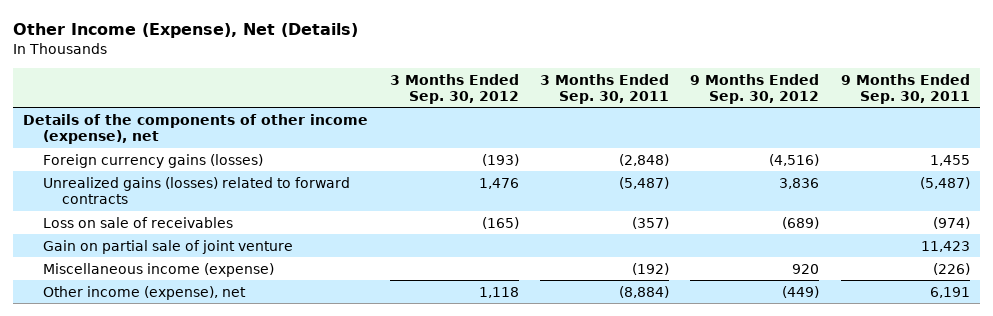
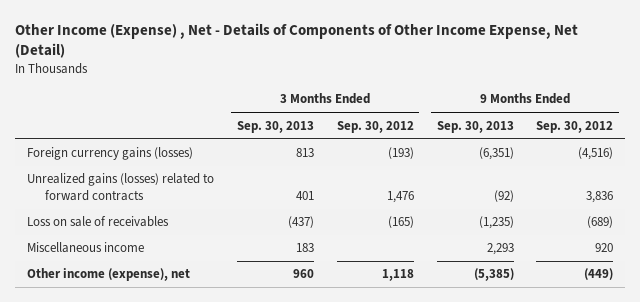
[12,22,358,38] Other Income (Expense), Net (Details) -> [15,23,579,59] Other Income (Expense) , Net - Details of Components of Other Income Expense, Net (Detail)
[540,73,670,104] 3 Months Ended Sep. 30, 2011 -> none
[840,73,970,104] 9 Months Ended Sep. 30, 2011 -> none
none -> [236,120,314,133] Sep. 30, 2013
none -> [436,120,514,133] Sep. 30, 2013
[23,113,369,145] Details of the components of other income (expense), net -> none
[42,239,293,254] Gain on partial sale of joint venture -> none
[42,262,274,277] Miscellaneous income (expense) -> [26,242,144,254] Miscellaneous income

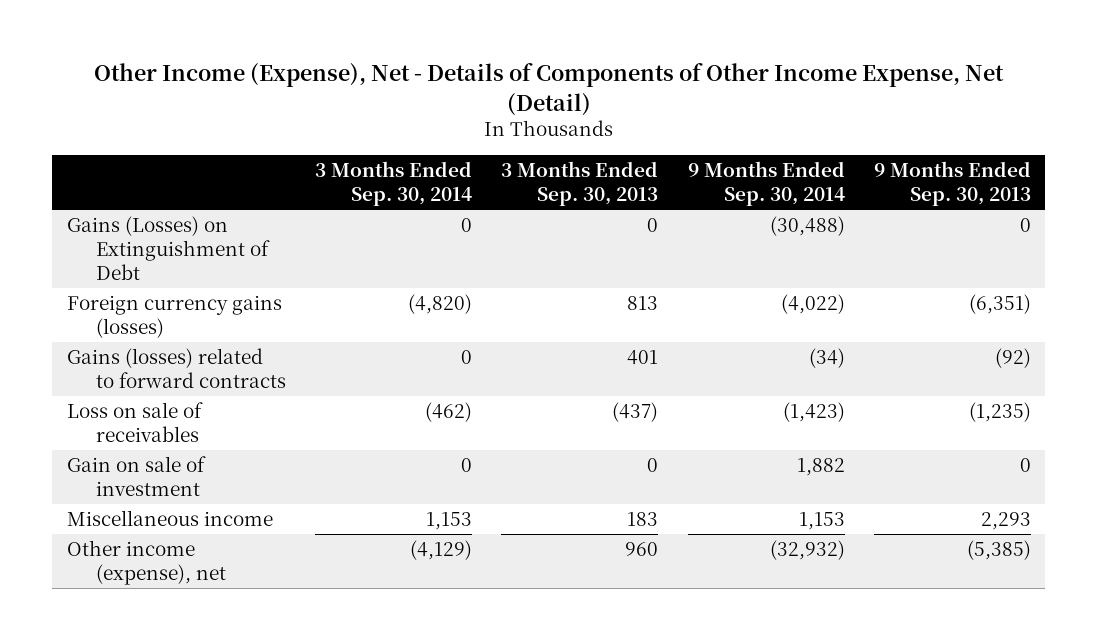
[15,23,579,59] Other Income (Expense) , Net - Details of Components of Other Income Expense, Net (Detail) -> [93,63,1004,116] Other Income (Expense), Net - Details of Components of Other Income Expense, Net (Detail)
[336,120,414,133] Sep. 30, 2012 -> none
[536,120,614,133] Sep. 30, 2012 -> none
none -> [315,160,473,206] 3 Months Ended Sep. 30, 2014
none -> [687,160,845,206] 9 Months Ended Sep. 30, 2014
none -> [66,216,271,280] Gains (Losses) on Extinguishment of Debt
[26,173,214,202] Unrealized gains (losses) related to forward contracts -> [66,348,287,389] Gains (losses) related to forward contracts
none -> [66,456,206,497] Gain on sale of investment

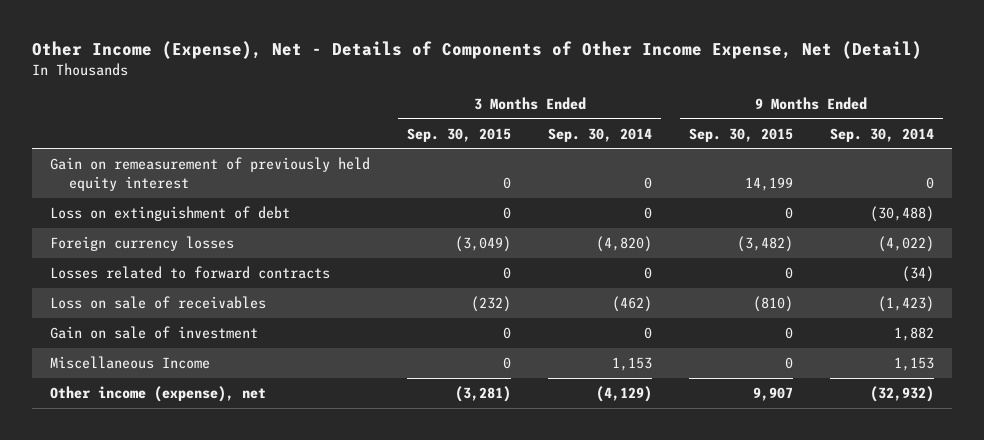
[501,160,659,206] 3 Months Ended Sep. 30, 2013 -> none
[873,160,1031,206] 9 Months Ended Sep. 30, 2013 -> none
none -> [407,127,512,142] Sep. 30, 2015
none -> [688,127,793,142] Sep. 30, 2015
none -> [50,156,371,191] Gain on remeasurement of previously held equity interest
[66,216,271,280] Gains (Losses) on Extinguishment of Debt -> [50,205,291,221] Loss on extinguishment of debt
[66,295,282,339] Foreign currency gains (losses) -> [50,235,235,251] Foreign currency losses
[66,348,287,389] Gains (losses) related to forward contracts -> [50,265,331,279] Losses related to forward contracts
[66,510,273,527] Miscellaneous income -> [50,355,211,369] Miscellaneous Income

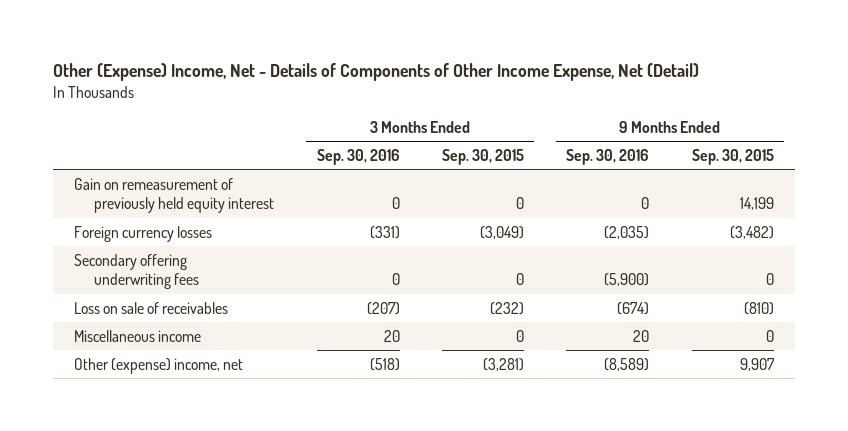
[32,40,923,59] Other Income (Expense), Net - Details of Components of Other Income Expense, Net (Detail) -> [53,63,700,82] Other (Expense) Income, Net - Details of Components of Other Income Expense, Net (Detail)
[548,127,653,142] Sep. 30, 2014 -> none
[829,127,934,142] Sep. 30, 2014 -> none
none -> [316,148,400,165] Sep. 30, 2016
none -> [566,148,650,165] Sep. 30, 2016
[50,205,291,221] Loss on extinguishment of debt -> none
[50,265,331,279] Losses related to forward contracts -> none
none -> [74,253,200,290] Secondary offering underwriting fees
[50,325,259,339] Gain on sale of investment -> none
[50,355,211,369] Miscellaneous Income -> [74,329,202,342] Miscellaneous income
[50,385,267,402] Other income (expense), net -> [74,357,244,374] Other (expense) income, net

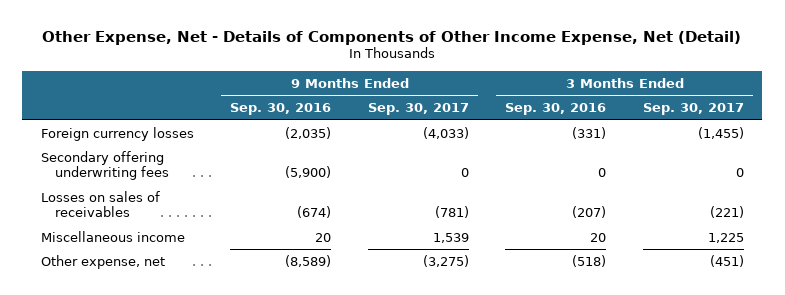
[53,63,700,82] Other (Expense) Income, Net - Details of Components of Other Income Expense, Net (Detail) -> [42,30,742,45] Other Expense, Net - Details of Components of Other Income Expense, Net (Detail)
[441,148,524,165] Sep. 30, 2015 -> none
[691,148,774,165] Sep. 30, 2015 -> none
none -> [367,103,469,116] Sep. 30, 2017
none -> [642,103,744,116] Sep. 30, 2017
[74,177,275,214] Gain on remeasurement of previously held equity interest -> none
[74,301,229,314] Loss on sale of receivables -> [40,190,160,218] Losses on sales of receivables
[74,357,244,374] Other (expense) income, net -> [40,254,165,269] Other expense, net

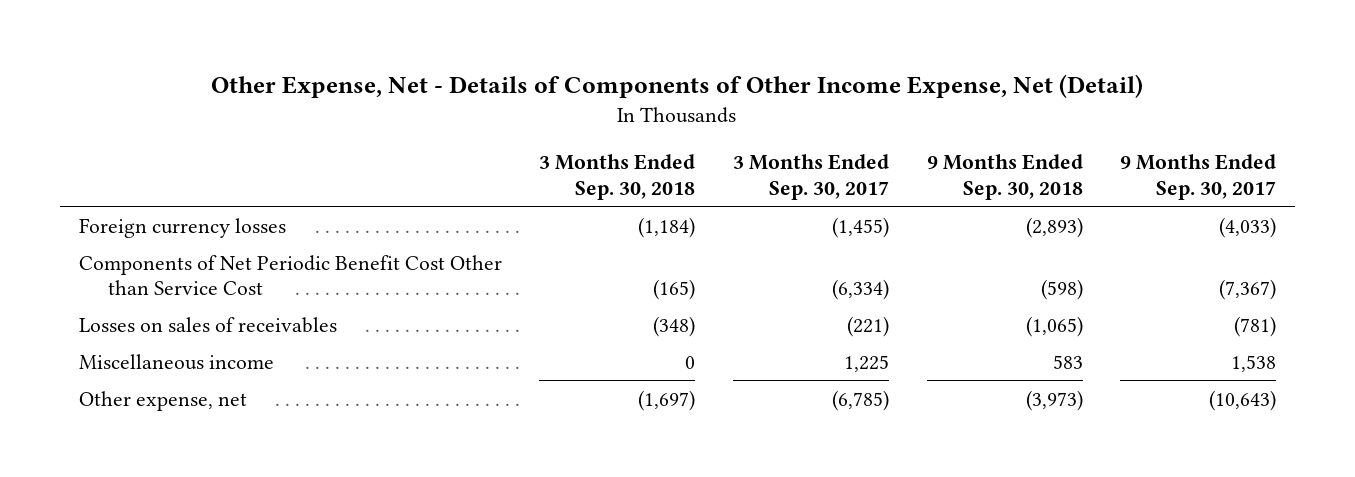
[230,103,332,116] Sep. 30, 2016 -> none
[505,103,607,116] Sep. 30, 2016 -> none
none -> [539,154,696,200] 3 Months Ended Sep. 30, 2018
none -> [926,154,1083,200] 9 Months Ended Sep. 30, 2018
[40,150,170,181] Secondary offering underwriting fees -> none
none -> [78,254,502,295] Components of Net Periodic Benefit Cost Other than Service Cost
[432,232,469,243] 1,539 -> [1231,354,1277,372] 1,538
[422,254,469,267] (3,275) -> [1209,389,1277,411] (10,643)
[709,254,744,267] (451) -> [831,389,889,411] (6,785)

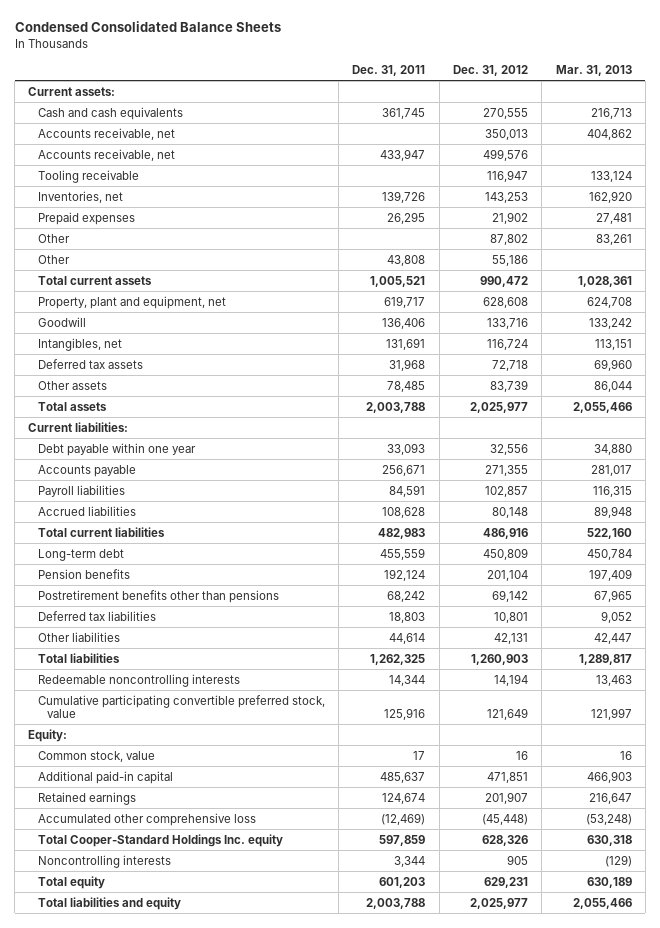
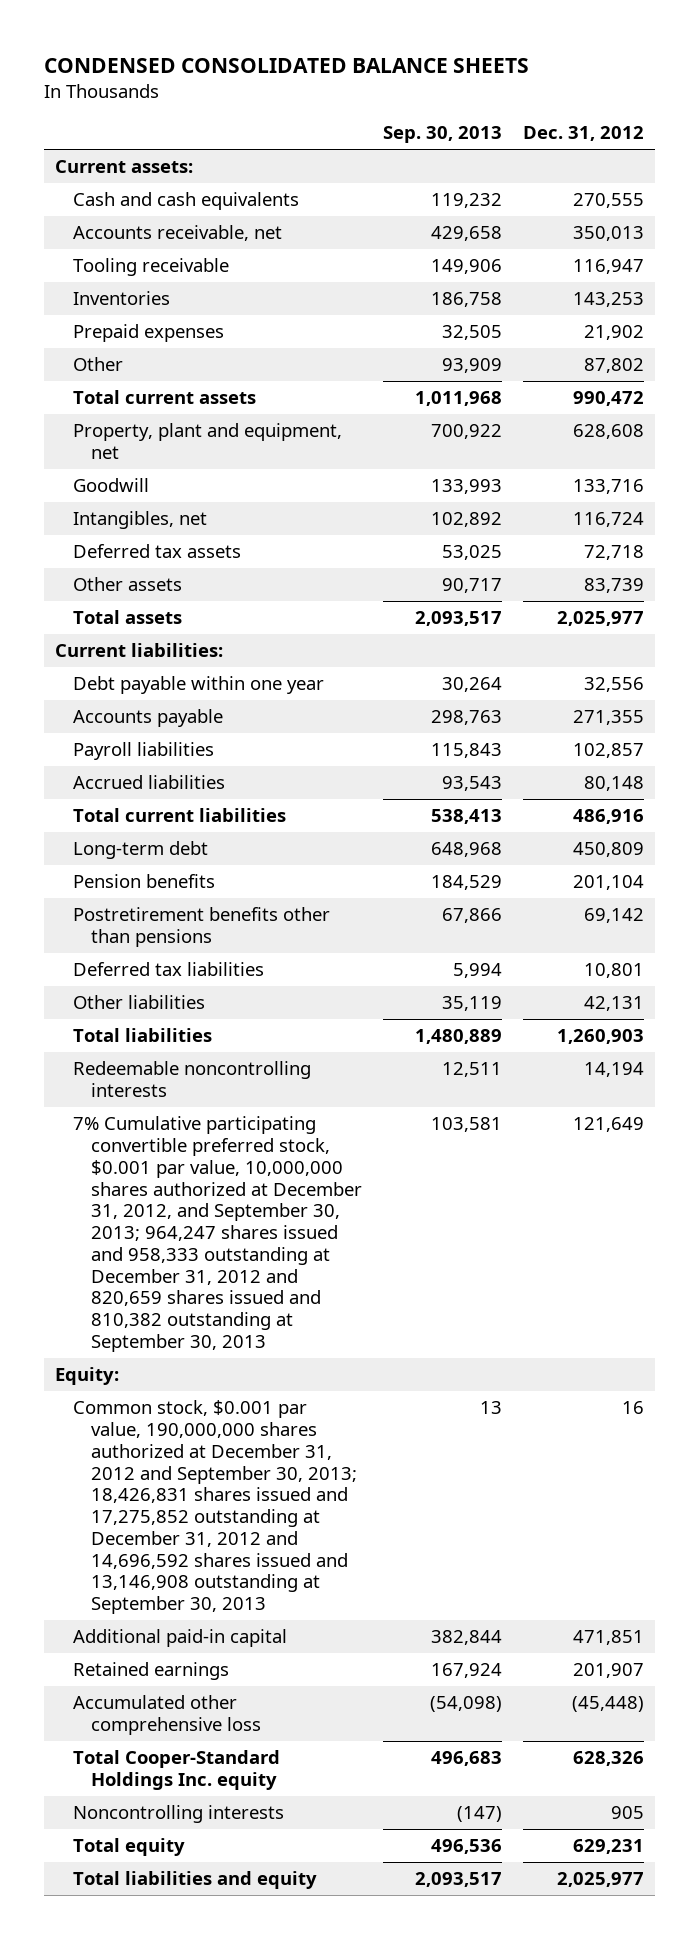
[14,21,281,33] Condensed Consolidated Balance Sheets -> [44,57,530,73] CONDENSED CONSOLIDATED BALANCE SHEETS
[352,64,426,76] Dec. 31, 2011 -> none
[555,64,632,76] Mar. 31, 2013 -> none
none -> [383,126,503,144] Sep. 30, 2013
[37,148,175,161] Accounts receivable, net -> none
[37,190,123,203] Inventories, net -> [73,291,171,306] Inventories
[37,254,70,264] Other -> none
[37,694,325,718] Cumulative participating convertible preferred stock, value -> [73,1116,362,1353] 7% Cumulative participating convertible preferred stock, $0.001 par value, 10,000,000 shares authorized at December 31, 2012, and September 30, 2013; 964,247 shares issued and 958,333 outstanding at December 31, 2012 and 820,659 shares issued and 810,382 outstanding at September 30, 2013
[37,750,155,762] Common stock, value -> [73,1400,357,1615] Common stock, $0.001 par value, 190,000,000 shares authorized at December 31, 2012 and September 30, 2013; 18,426,831 shares issued and 17,275,852 outstanding at December 31, 2012 and 14,696,592 shares issued and 13,146,908 outstanding at September 30, 2013

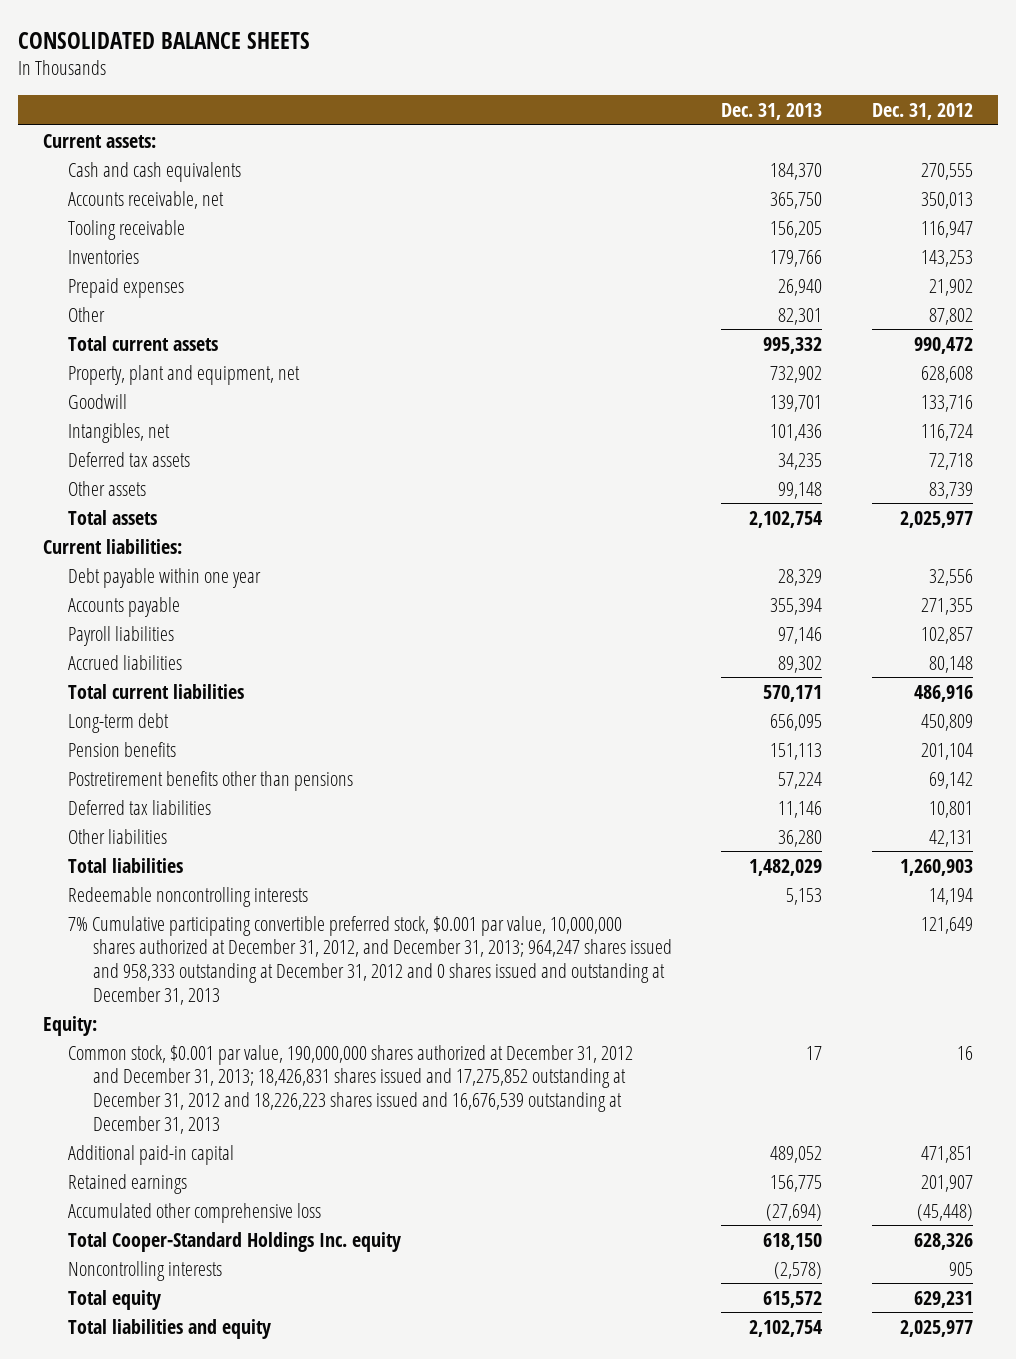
[44,57,530,73] CONDENSED CONSOLIDATED BALANCE SHEETS -> [17,31,310,49] CONSOLIDATED BALANCE SHEETS
[383,126,503,144] Sep. 30, 2013 -> none
none -> [721,102,823,120] Dec. 31, 2013
[73,1116,362,1353] 7% Cumulative participating convertible preferred stock, $0.001 par value, 10,000,000 shares authorized at December 31, 2012, and September 30, 2013; 964,247 shares issued and 958,333 outstanding at December 31, 2012 and 820,659 shares issued and 810,382 outstanding at September 30, 2013 -> [67,915,672,1005] 7% Cumulative participating convertible preferred stock, $0.001 par value, 10,000,000 shares authorized at December 31, 2012, and December 31, 2013; 964,247 shares issued and 958,333 outstanding at December 31, 2012 and 0 shares issued and outstanding at December 31, 2013
[73,1400,357,1615] Common stock, $0.001 par value, 190,000,000 shares authorized at December 31, 2012 and September 30, 2013; 18,426,831 shares issued and 17,275,852 outstanding at December 31, 2012 and 14,696,592 shares issued and 13,146,908 outstanding at September 30, 2013 -> [67,1044,633,1134] Common stock, $0.001 par value, 190,000,000 shares authorized at December 31, 2012 and December 31, 2013; 18,426,831 shares issued and 17,275,852 outstanding at December 31, 2012 and 18,226,223 shares issued and 16,676,539 outstanding at December 31, 2013

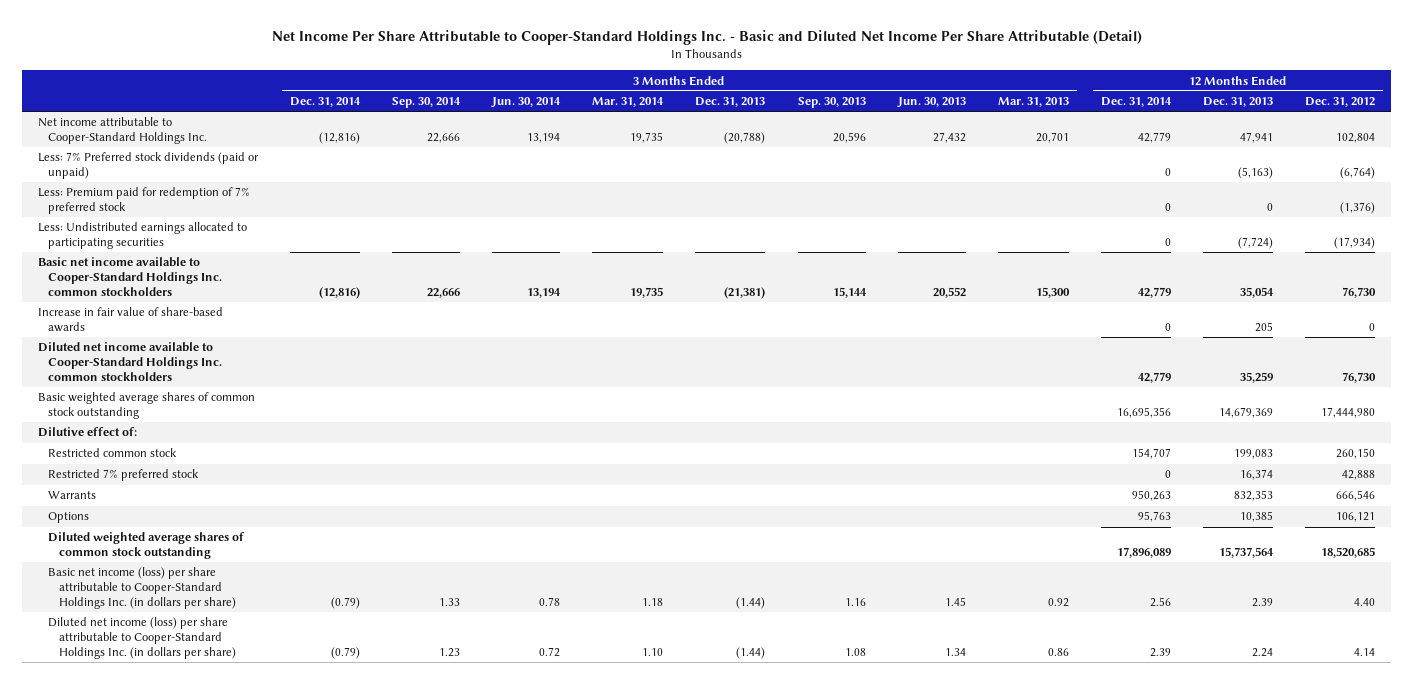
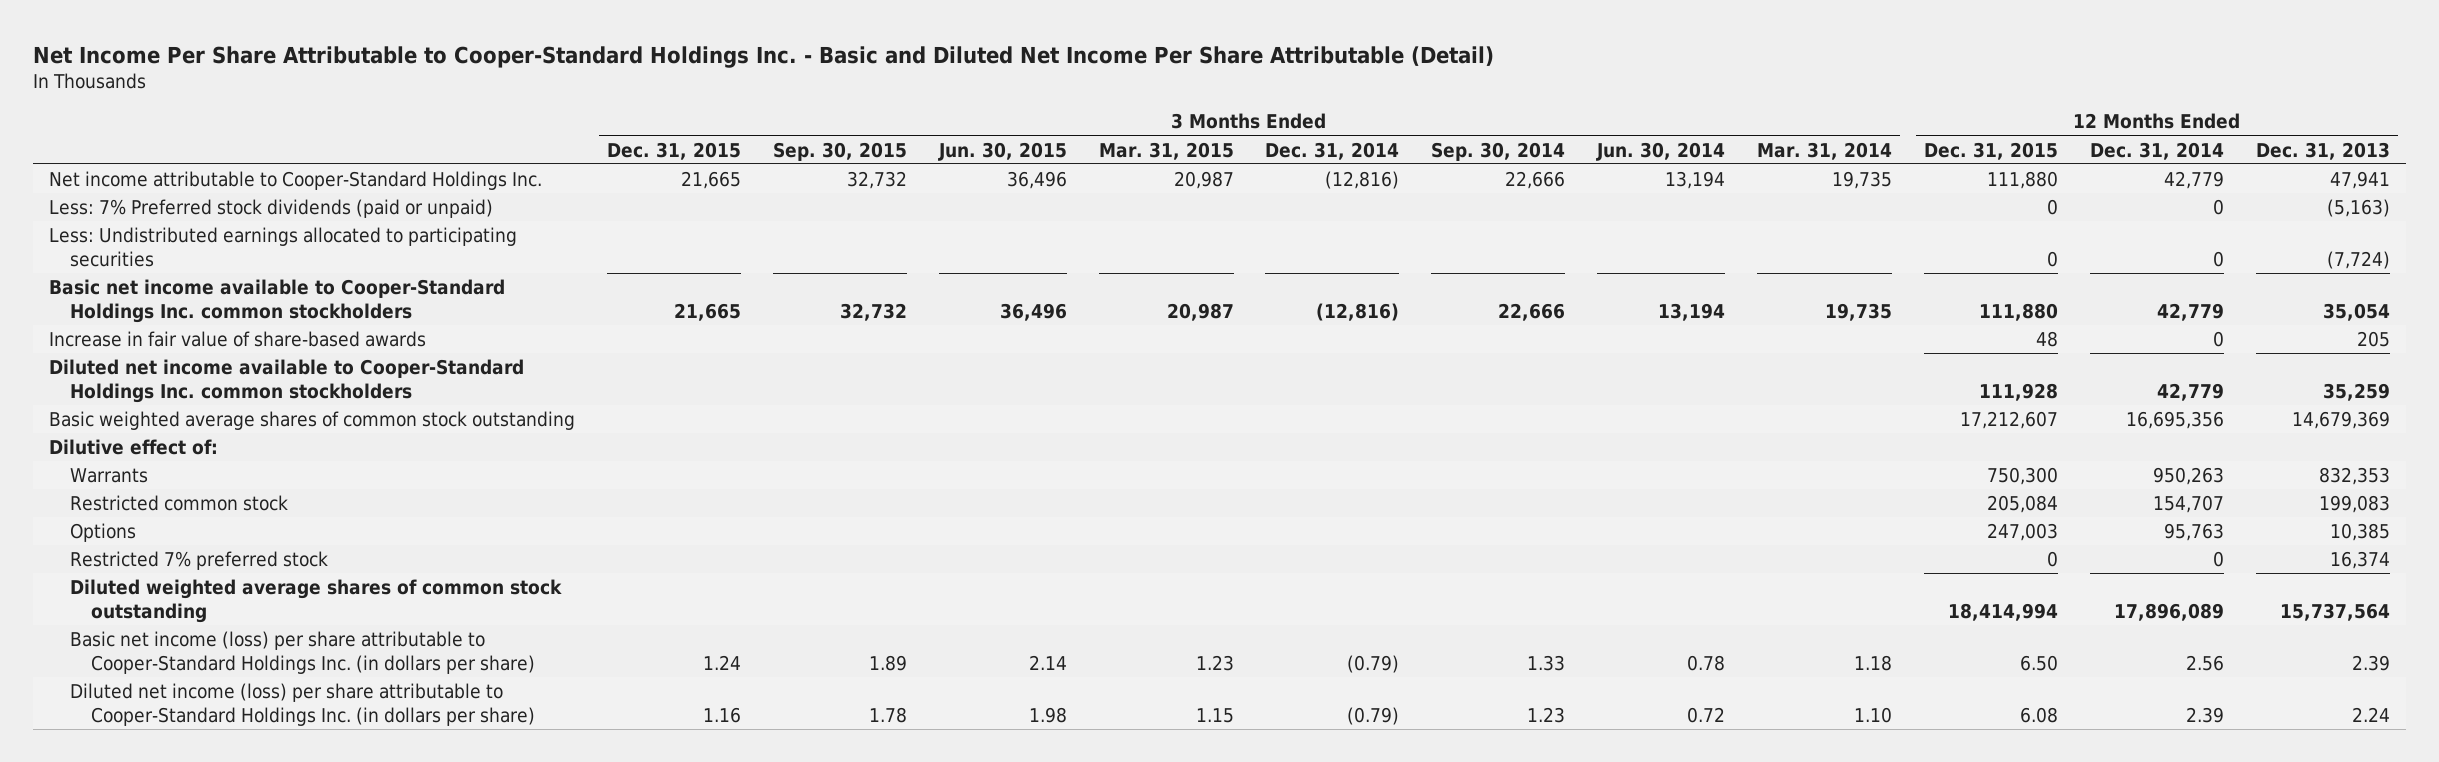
[695,97,766,108] Dec. 31, 2013 -> none
[797,97,866,109] Sep. 30, 2013 -> none
[896,97,966,109] Jun. 30, 2013 -> none
[997,97,1069,108] Mar. 31, 2013 -> none
[1305,97,1376,108] Dec. 31, 2012 -> none
none -> [606,141,741,160] Dec. 31, 2015
none -> [772,141,907,161] Sep. 30, 2015
none -> [937,141,1067,161] Jun. 30, 2015
none -> [1098,141,1234,160] Mar. 31, 2015
none -> [1924,141,2059,160] Dec. 31, 2015
[37,187,250,215] Less: Premium paid for redemption of 7% preferred stock -> none
[48,448,178,458] Restricted common stock -> [69,495,288,512] Restricted common stock
[48,469,200,482] Restricted 7% preferred stock -> [69,551,328,571] Restricted 7% preferred stock

